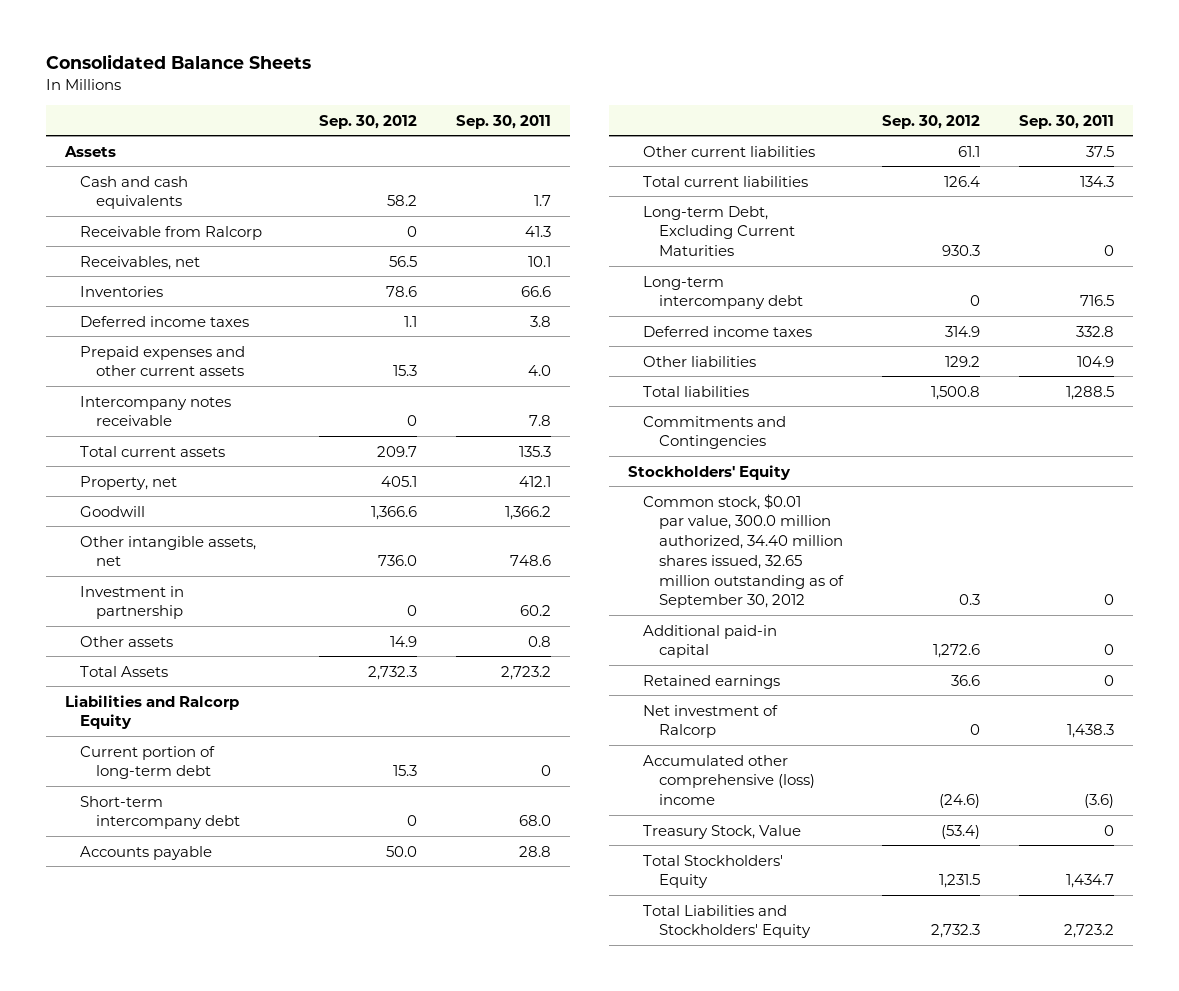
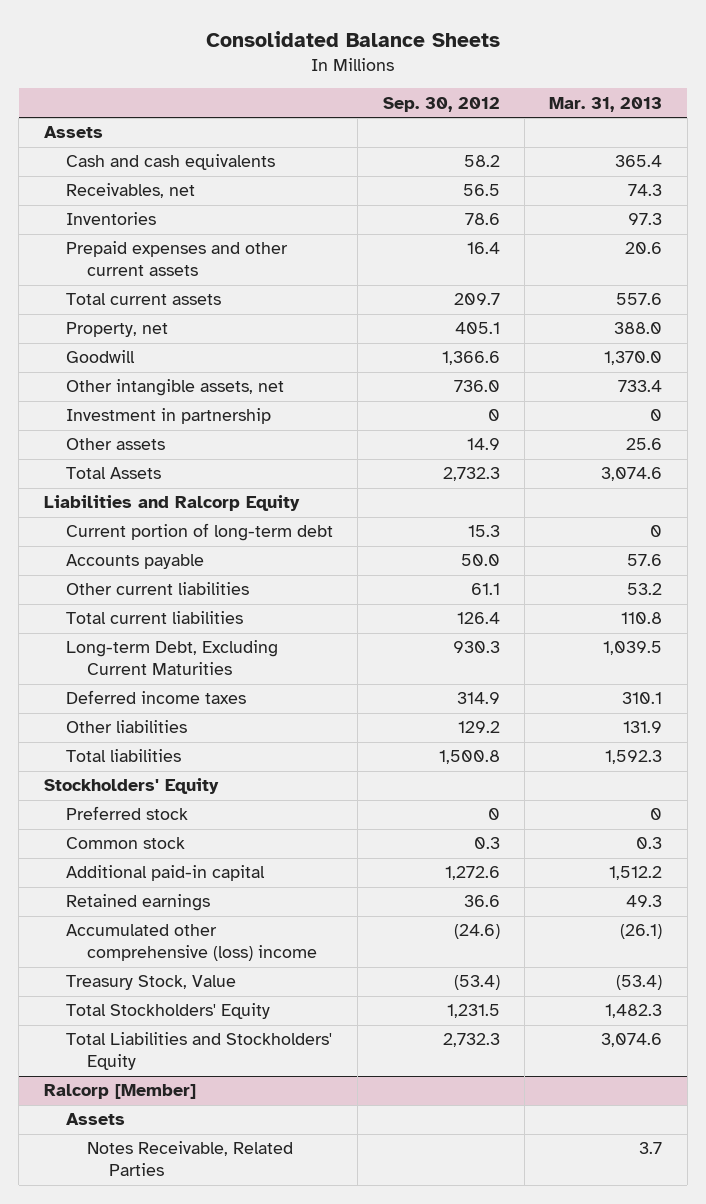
[455,114,551,129] Sep. 30, 2011 -> none
none -> [549,96,663,112] Mar. 31, 2013
[80,225,263,240] Receivable from Ralcorp -> none
[80,315,250,327] Deferred income taxes -> none
[80,395,232,427] Intercompany notes receivable -> none
[392,365,417,377] 15.3 -> [466,242,500,255] 16.4
[80,795,240,830] Short-term intercompany debt -> none
[643,275,803,310] Long-term intercompany debt -> none
[643,415,787,450] Commitments and Contingencies -> none
none -> [65,806,188,821] Preferred stock
[643,493,844,609] Common stock, $0.01 par value, 300.0 million authorized, 34.40 million shares issued, 32.65 million outstanding as of September 30, 2012 -> [65,837,185,850] Common stock
[643,704,779,739] Net investment of Ralcorp -> none
none -> [43,1084,196,1100] Ralcorp [Member]
none -> [65,1113,125,1126] Assets
none -> [87,1141,294,1177] Notes Receivable, Related Parties

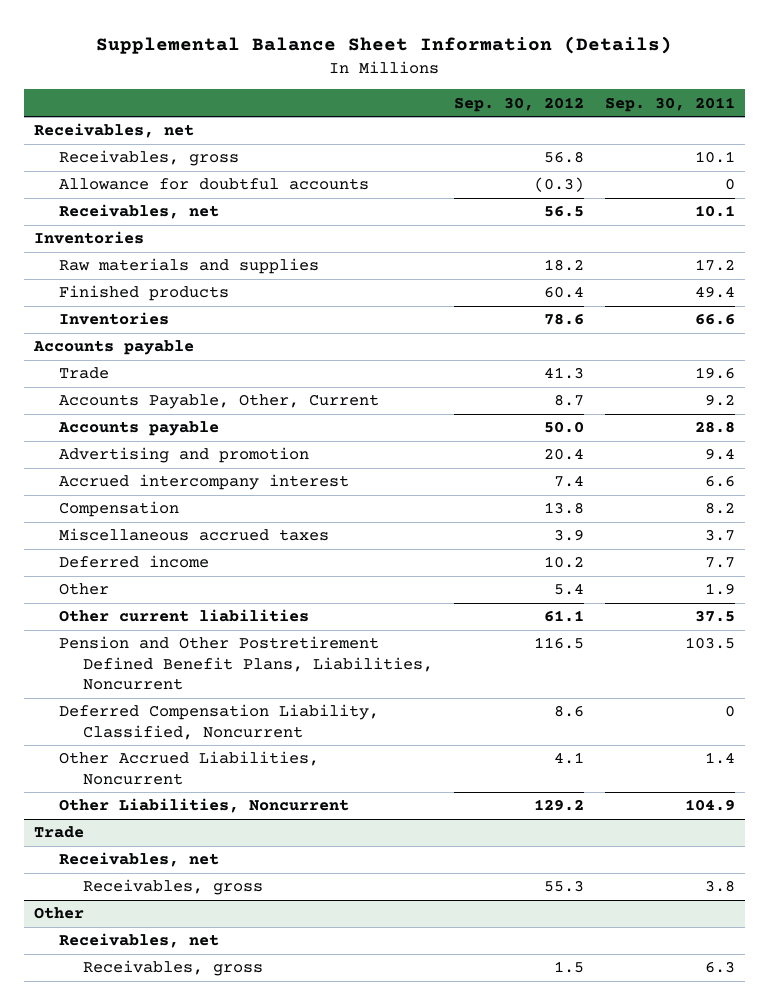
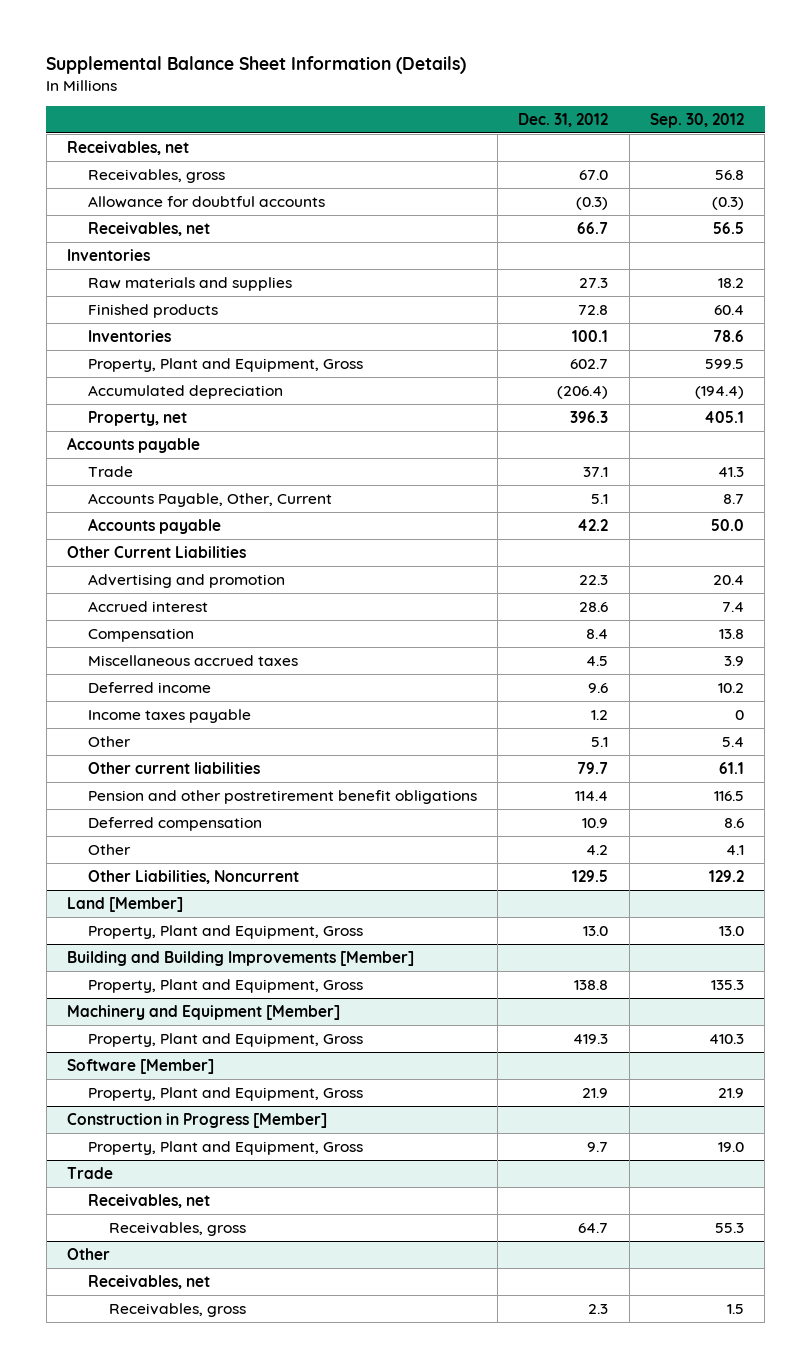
[604,96,735,112] Sep. 30, 2011 -> none
none -> [518,112,609,127] Dec. 31, 2012
none -> [87,357,363,372] Property, Plant and Equipment, Gross
none -> [87,384,283,399] Accumulated depreciation
none -> [87,410,187,426] Property, net
none -> [66,545,246,558] Other Current Liabilities
[58,474,349,491] Accrued intercompany interest -> [87,600,208,612] Accrued interest
none -> [87,708,251,723] Income taxes payable
[58,636,434,691] Pension and Other Postretirement Defined Benefit Plans, Liabilities, Noncurrent -> [87,789,477,804] Pension and other postretirement benefit obligations
[58,704,379,740] Deferred Compensation Liability, Classified, Noncurrent -> [87,816,262,831] Deferred compensation
[58,751,319,785] Other Accrued Liabilities, Noncurrent -> [87,843,131,855] Other
none -> [66,896,183,912] Land [Member]
none -> [87,924,363,939] Property, Plant and Equipment, Gross
none -> [66,950,414,966] Building and Building Improvements [Member]
none -> [87,978,363,993] Property, Plant and Equipment, Gross
none -> [66,1004,340,1020] Machinery and Equipment [Member]
none -> [87,1032,363,1047] Property, Plant and Equipment, Gross
none -> [66,1058,214,1074] Software [Member]
none -> [87,1086,363,1101] Property, Plant and Equipment, Gross
none -> [66,1112,327,1128] Construction in Progress [Member]
none -> [87,1140,363,1155] Property, Plant and Equipment, Gross

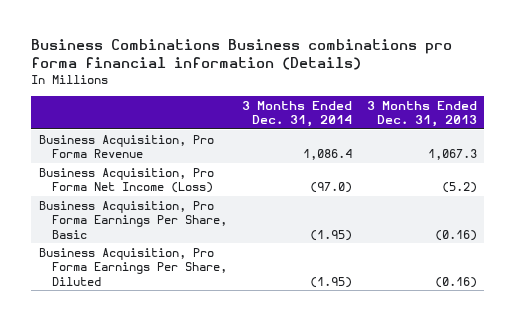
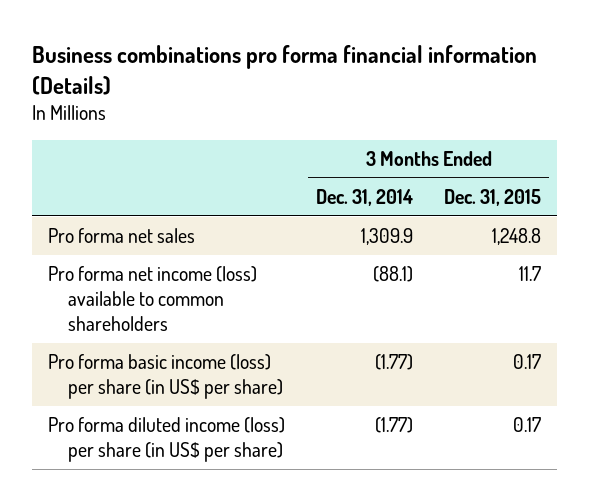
[31,38,453,71] Business Combinations Business combinations pro forma financial information (Details) -> [32,45,538,95] Business combinations pro forma financial information (Details)
[366,100,477,128] 3 Months Ended Dec. 31, 2013 -> none
none -> [444,189,542,207] Dec. 31, 2015
[38,134,214,159] Business Acquisition, Pro Forma Revenue -> [48,228,196,244] Pro forma net sales
[302,149,352,161] 1,086.4 -> [361,228,414,246] 1,309.9
[38,167,214,194] Business Acquisition, Pro Forma Net Income (Loss) -> [48,266,258,332] Pro forma net income (loss) available to common shareholders
[309,182,352,194] (97.0) -> [373,266,414,283] (88.1)
[38,200,227,239] Business Acquisition, Pro Forma Earnings Per Share, Basic -> [48,354,283,400] Pro forma basic income (loss) per share (in US$ per share)
[309,229,352,241] (1.95) -> [375,354,414,371] (1.77)
[38,247,227,286] Business Acquisition, Pro Forma Earnings Per Share, Diluted -> [48,417,286,463] Pro forma diluted income (loss) per share (in US$ per share)
[309,276,352,288] (1.95) -> [375,417,414,434] (1.77)

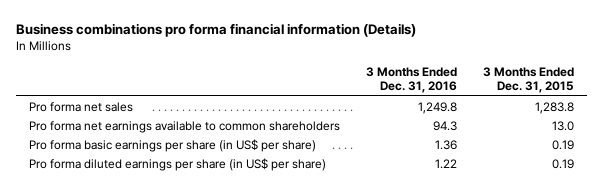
[316,189,414,207] Dec. 31, 2014 -> none
none -> [366,66,458,94] 3 Months Ended Dec. 31, 2016
[492,228,542,246] 1,248.8 -> [535,101,575,114] 1,283.8
[48,266,258,332] Pro forma net income (loss) available to common shareholders -> [28,120,340,133] Pro forma net earnings available to common shareholders
[519,266,542,282] 11.7 -> [552,120,575,131] 13.0
[48,354,283,400] Pro forma basic income (loss) per share (in US$ per share) -> [28,138,316,152] Pro forma basic earnings per share (in US$ per share)
[513,354,542,370] 0.17 -> [552,139,575,150] 0.19
[48,417,286,463] Pro forma diluted income (loss) per share (in US$ per share) -> [28,157,326,171] Pro forma diluted earnings per share (in US$ per share)
[513,417,542,433] 0.17 -> [552,158,575,169] 0.19

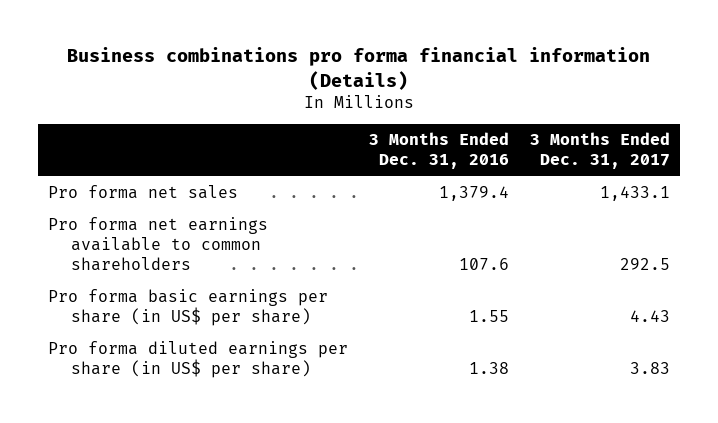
[483,66,575,94] 3 Months Ended Dec. 31, 2015 -> none
none -> [530,132,671,170] 3 Months Ended Dec. 31, 2017
[418,101,458,114] 1,249.8 -> [439,186,510,202] 1,379.4
[433,120,458,131] 94.3 -> [459,258,510,271] 107.6
[435,139,458,150] 1.36 -> [469,310,510,323] 1.55
[435,158,458,169] 1.22 -> [469,362,510,375] 1.38

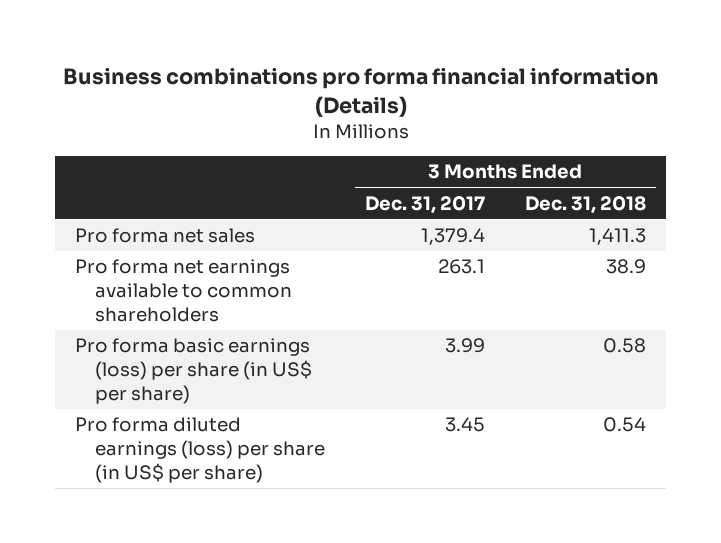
[369,132,510,170] 3 Months Ended Dec. 31, 2016 -> none
none -> [524,195,646,214] Dec. 31, 2018
[600,186,671,202] 1,433.1 -> [420,228,485,246] 1,379.4
[620,258,671,271] 292.5 -> [437,259,485,275] 263.1
[48,289,329,327] Pro forma basic earnings per share (in US$ per share) -> [75,338,312,404] Pro forma basic earnings (loss) per share (in US$ per share)
[630,310,671,323] 4.43 -> [444,338,485,354] 3.99
[48,341,349,379] Pro forma diluted earnings per share (in US$ per share) -> [75,417,325,483] Pro forma diluted earnings (loss) per share (in US$ per share)
[630,362,671,375] 3.83 -> [444,417,485,433] 3.45

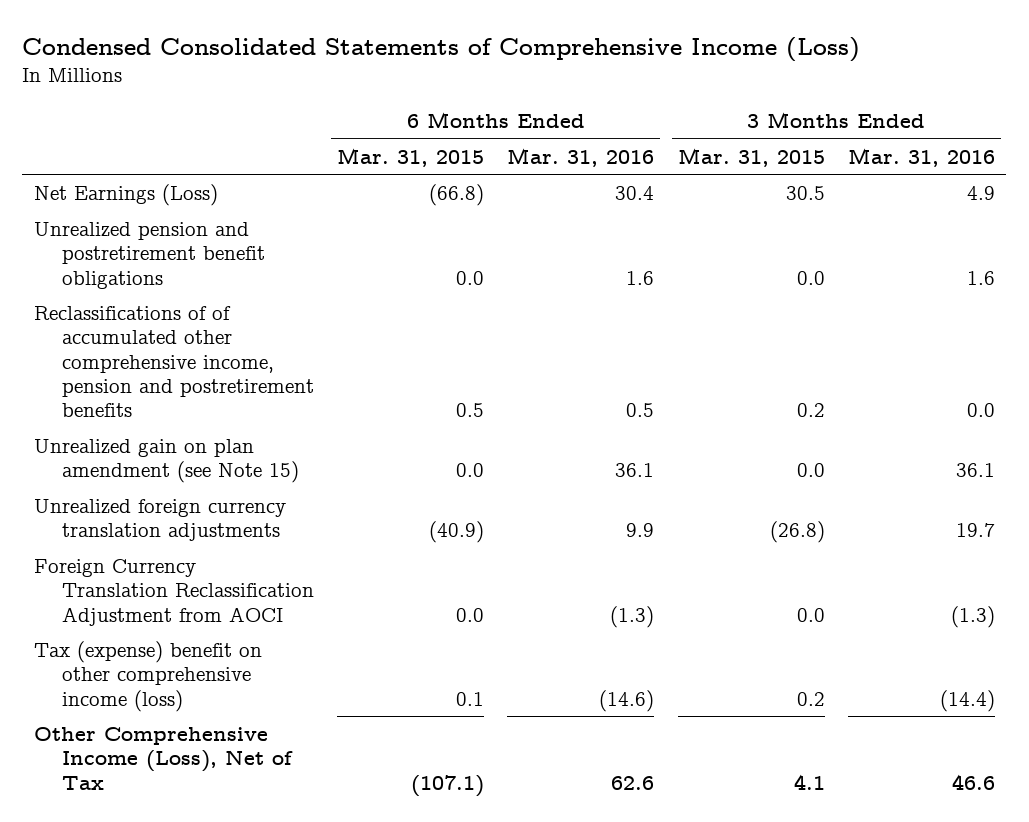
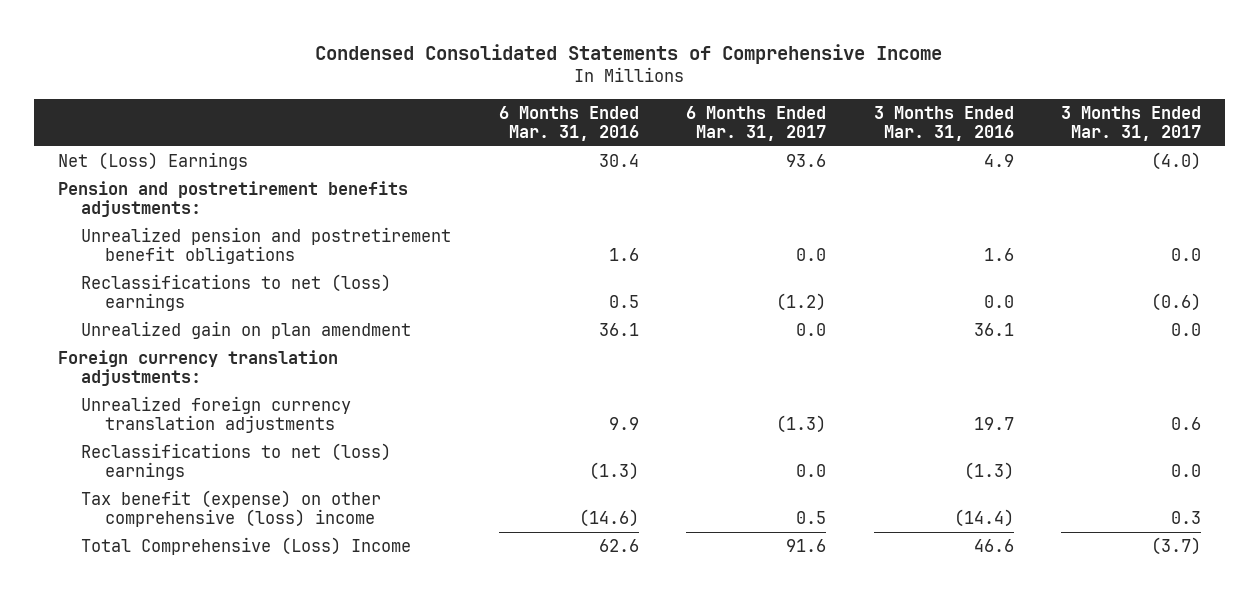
[22,36,861,62] Condensed Consolidated Statements of Comprehensive Income (Loss) -> [315,43,943,64] Condensed Consolidated Statements of Comprehensive Income
[337,147,485,167] Mar. 31, 2015 -> none
[677,147,825,167] Mar. 31, 2015 -> none
none -> [686,105,827,141] 6 Months Ended Mar. 31, 2017
none -> [1061,105,1202,141] 3 Months Ended Mar. 31, 2017
[34,183,219,206] Net Earnings (Loss) -> [57,151,248,170] Net (Loss) Earnings
none -> [57,180,408,218] Pension and postretirement benefits adjustments:
[34,305,315,418] Reclassifications of of accumulated other comprehensive income, pension and postretirement benefits -> [81,273,392,312] Reclassifications to net (loss) earnings
[34,438,300,484] Unrealized gain on plan amendment (see Note 15) -> [81,320,412,339] Unrealized gain on plan amendment
none -> [57,349,338,387] Foreign currency translation adjustments:
[34,558,315,626] Foreign Currency Translation Reclassification Adjustment from AOCI -> [81,442,392,481] Reclassifications to net (loss) earnings
[34,640,263,712] Tax (expense) benefit on other comprehensive income (loss) -> [81,489,382,528] Tax benefit (expense) on other comprehensive (loss) income
[34,726,294,790] Other Comprehensive Income (Loss), Net of Tax -> [81,536,412,555] Total Comprehensive (Loss) Income

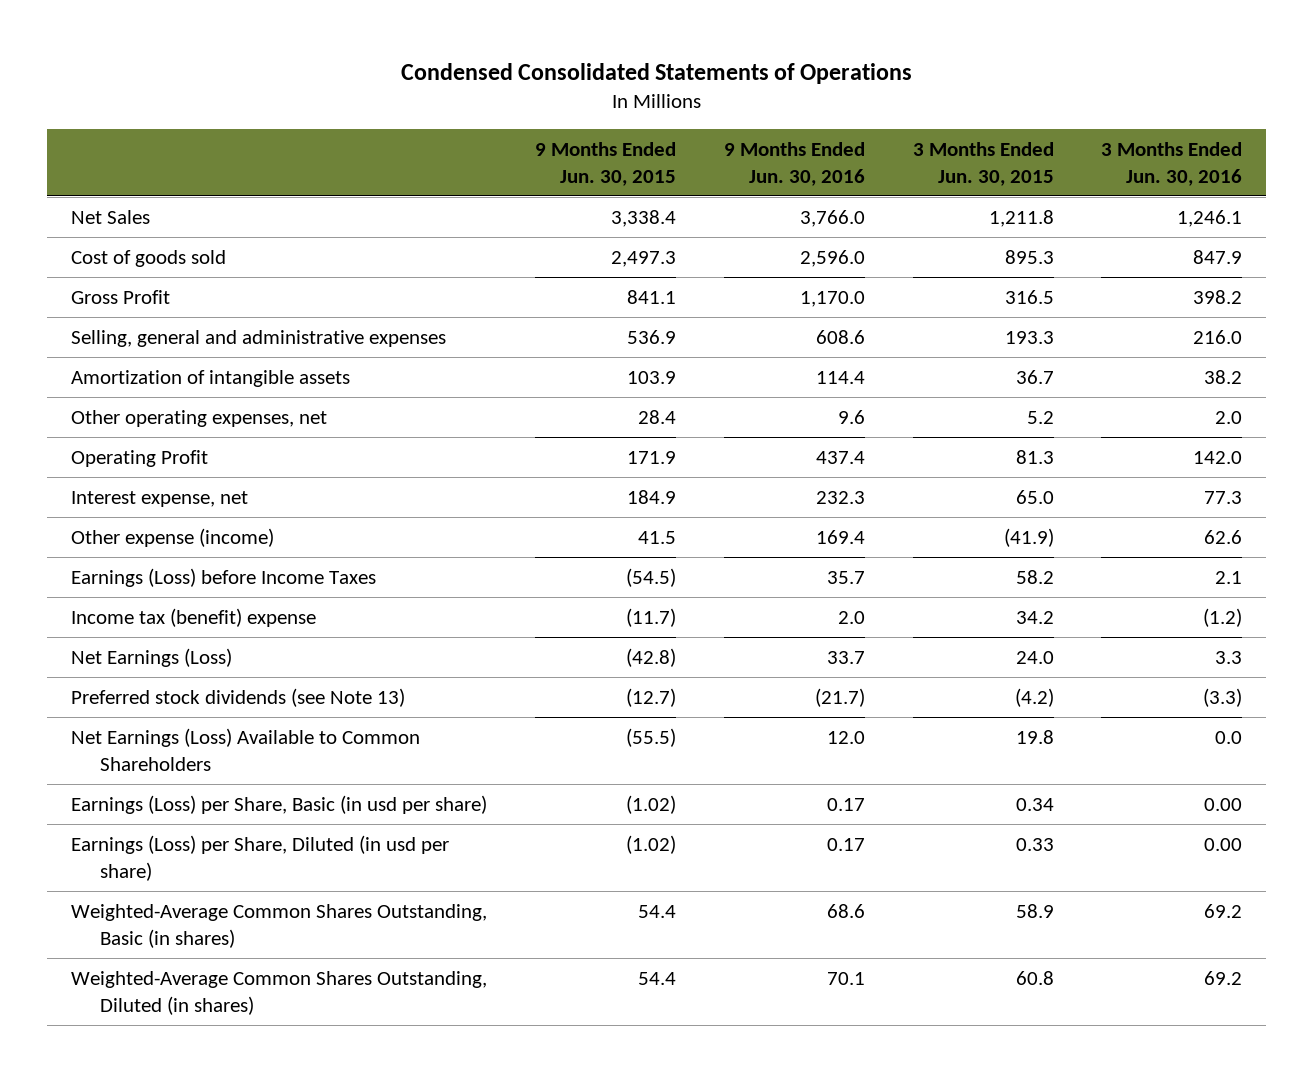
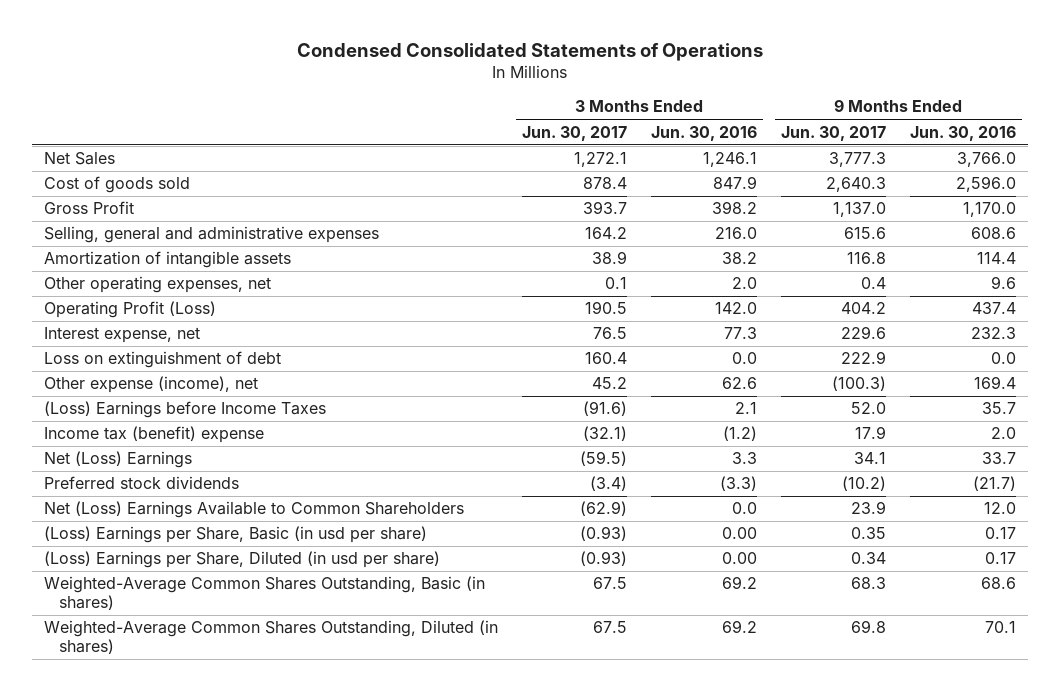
[535,142,677,186] 9 Months Ended Jun. 30, 2015 -> none
[912,142,1054,186] 3 Months Ended Jun. 30, 2015 -> none
none -> [521,125,627,141] Jun. 30, 2017
none -> [780,125,886,141] Jun. 30, 2017
[71,449,209,467] Operating Profit -> [43,301,216,319] Operating Profit (Loss)
none -> [43,351,281,369] Loss on extinguishment of debt
[71,527,275,547] Other expense (income) -> [43,376,258,394] Other expense (income), net
[71,567,377,587] Earnings (Loss) before Income Taxes -> [43,401,326,419] (Loss) Earnings before Income Taxes
[71,647,233,667] Net Earnings (Loss) -> [43,451,192,469] Net (Loss) Earnings
[71,687,406,707] Preferred stock dividends (see Note 13) -> [43,476,239,490] Preferred stock dividends
[71,727,421,771] Net Earnings (Loss) Available to Common Shareholders -> [43,501,464,519] Net (Loss) Earnings Available to Common Shareholders
[71,794,488,814] Earnings (Loss) per Share, Basic (in usd per share) -> [43,526,427,544] (Loss) Earnings per Share, Basic (in usd per share)
[71,834,450,881] Earnings (Loss) per Share, Diluted (in usd per share) -> [43,551,440,569] (Loss) Earnings per Share, Diluted (in usd per share)

